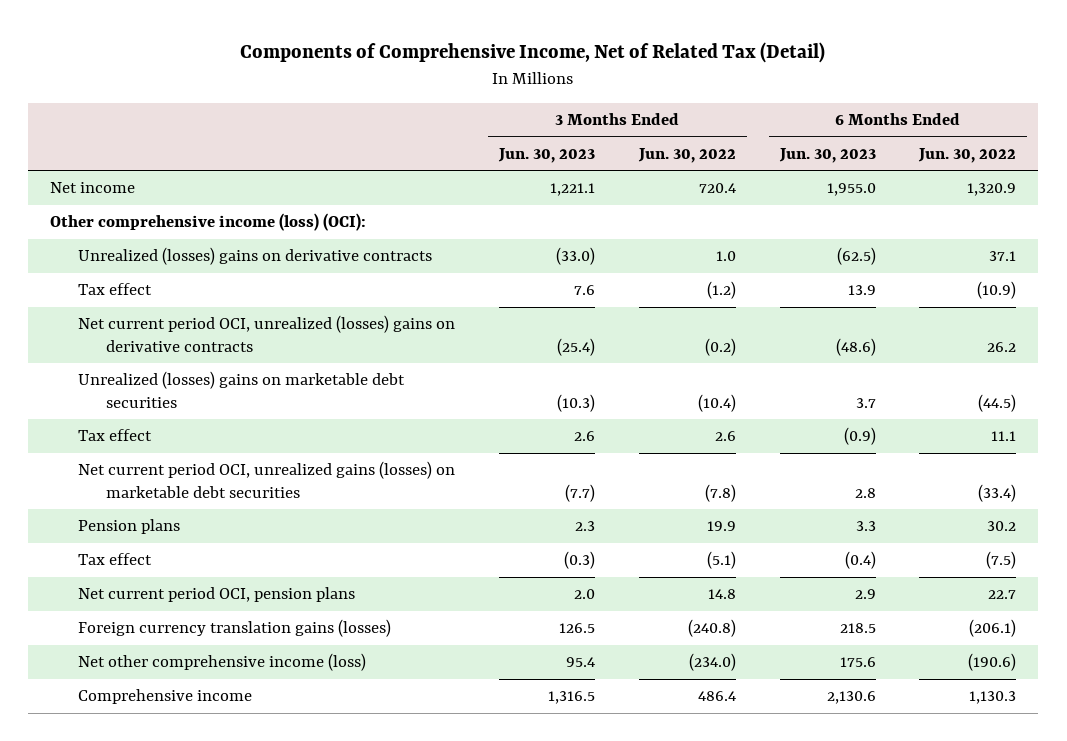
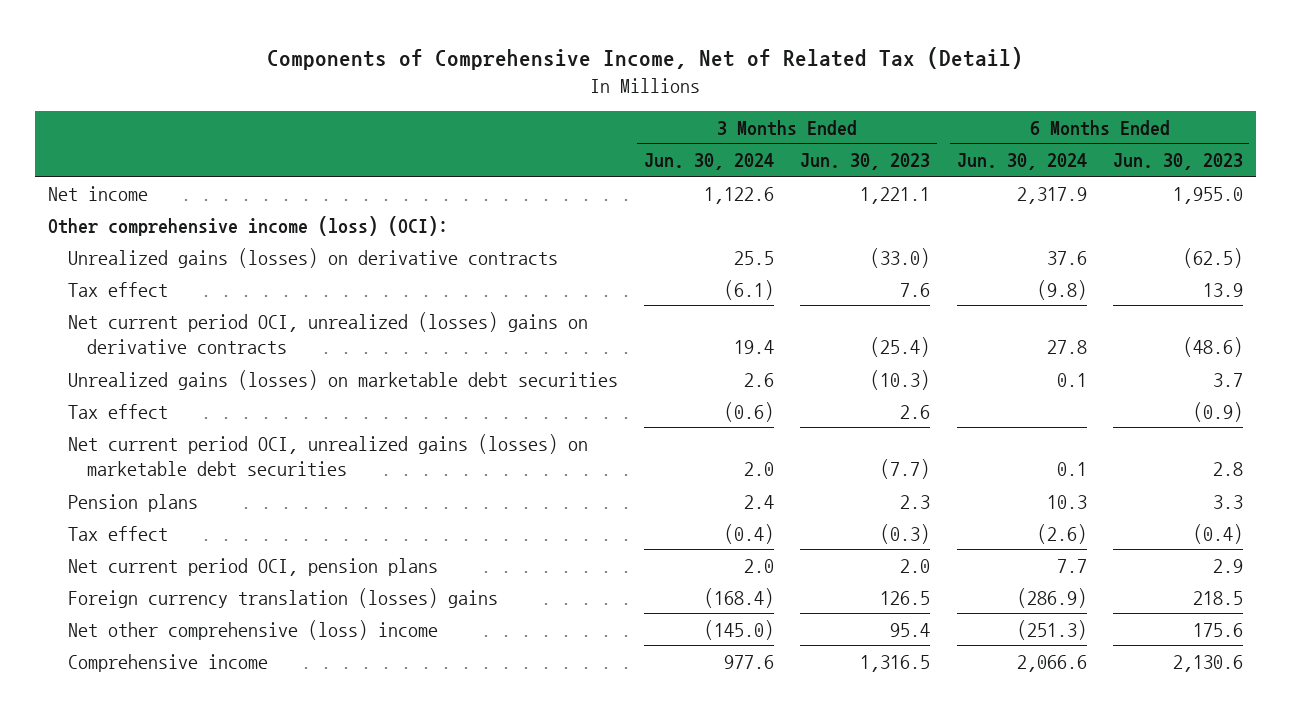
[637,147,736,163] Jun. 30, 2022 -> none
[918,147,1017,163] Jun. 30, 2022 -> none
none -> [643,153,774,171] Jun. 30, 2024
none -> [956,153,1087,171] Jun. 30, 2024
[78,247,433,266] Unrealized (losses) gains on derivative contracts -> [67,247,558,268] Unrealized gains (losses) on derivative contracts
[78,371,406,408] Unrealized (losses) gains on marketable debt securities -> [67,369,618,390] Unrealized gains (losses) on marketable debt securities
[78,619,392,638] Foreign currency translation gains (losses) -> [67,587,498,608] Foreign currency translation (losses) gains
[78,653,367,672] Net other comprehensive income (loss) -> [67,619,438,640] Net other comprehensive (loss) income

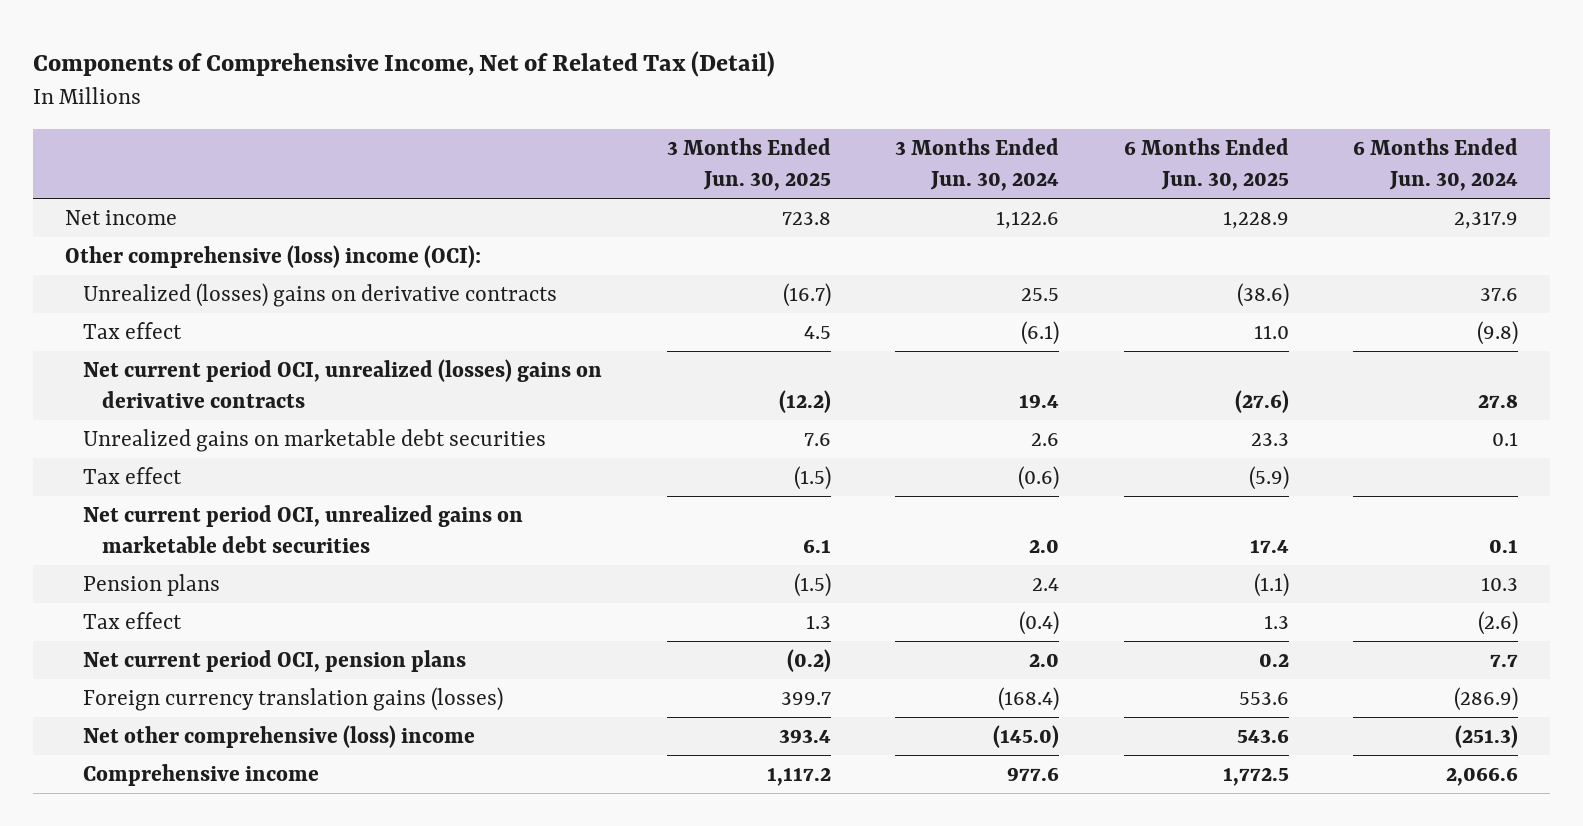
[800,153,931,171] Jun. 30, 2023 -> none
[1112,153,1243,171] Jun. 30, 2023 -> none
none -> [666,137,831,191] 3 Months Ended Jun. 30, 2025
none -> [1123,137,1289,191] 6 Months Ended Jun. 30, 2025
[47,215,448,236] Other comprehensive income (loss) (OCI): -> [65,245,482,269] Other comprehensive (loss) income (OCI):
[67,247,558,268] Unrealized gains (losses) on derivative contracts -> [83,283,558,308] Unrealized (losses) gains on derivative contracts
[67,369,618,390] Unrealized gains (losses) on marketable debt securities -> [83,429,547,453] Unrealized gains on marketable debt securities
[67,433,588,476] Net current period OCI, unrealized gains (losses) on marketable debt securities -> [83,505,524,554] Net current period OCI, unrealized gains on marketable debt securities
[67,587,498,608] Foreign currency translation (losses) gains -> [83,687,504,712] Foreign currency translation gains (losses)

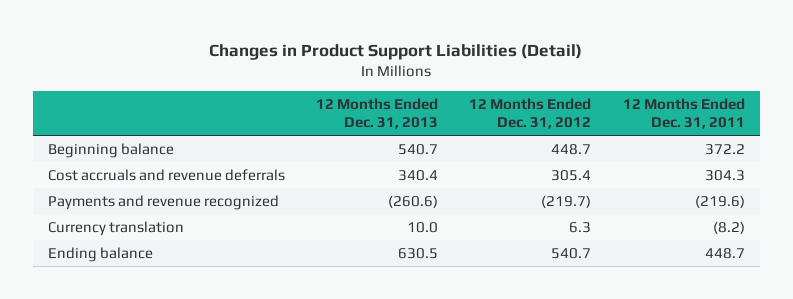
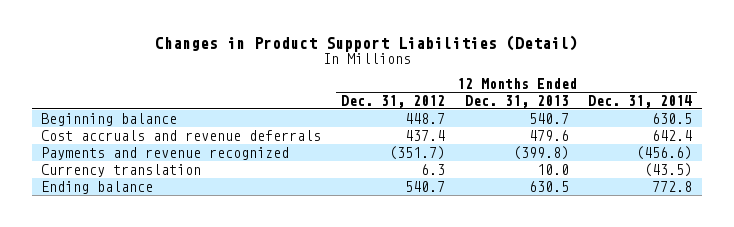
[622,97,745,130] 12 Months Ended Dec. 31, 2011 -> none
none -> [588,94,693,108] Dec. 31, 2014
[398,169,439,181] 340.4 -> [528,129,569,141] 479.6
[551,169,592,181] 305.4 -> [405,129,446,141] 437.4
[388,194,439,208] (260.6) -> [512,145,569,160] (399.8)
[541,194,592,208] (219.7) -> [389,145,446,160] (351.7)

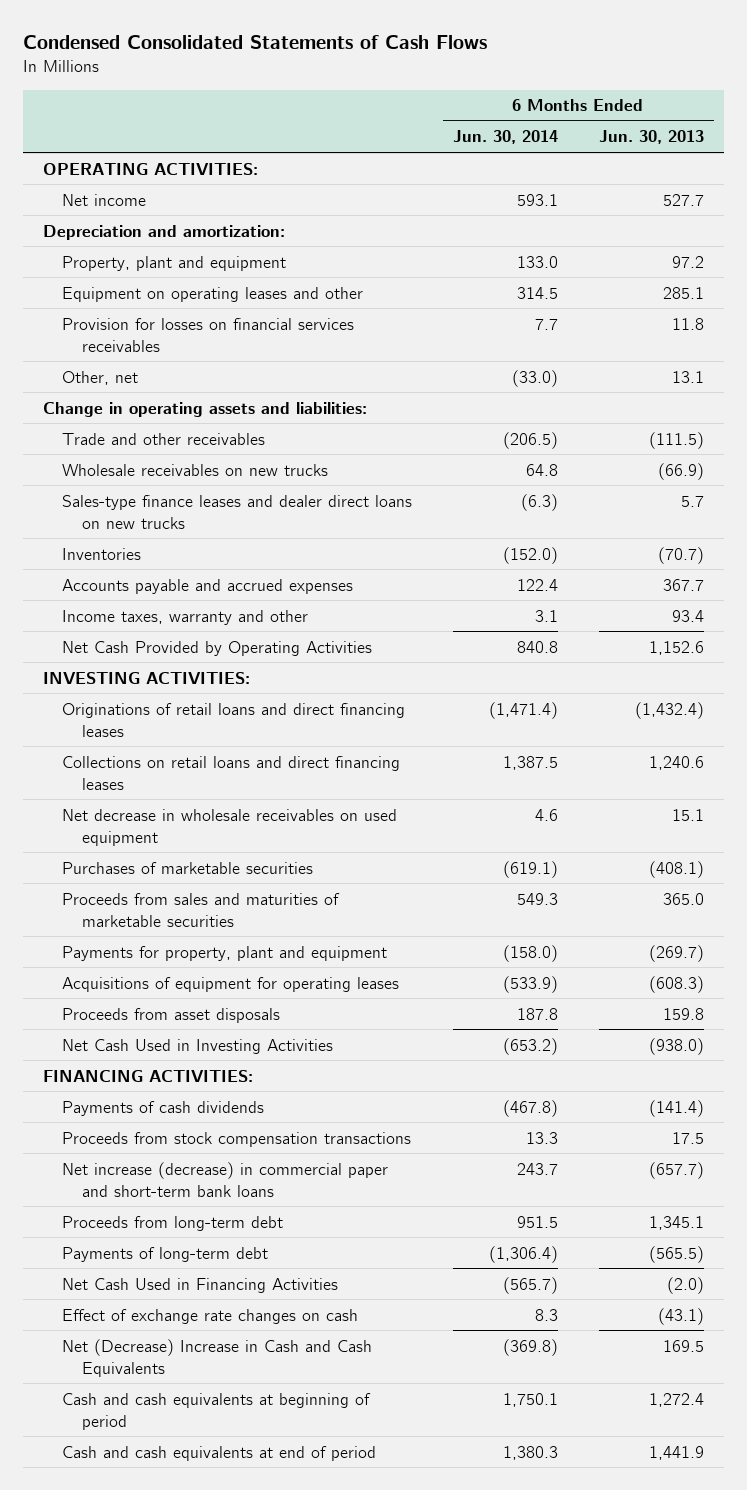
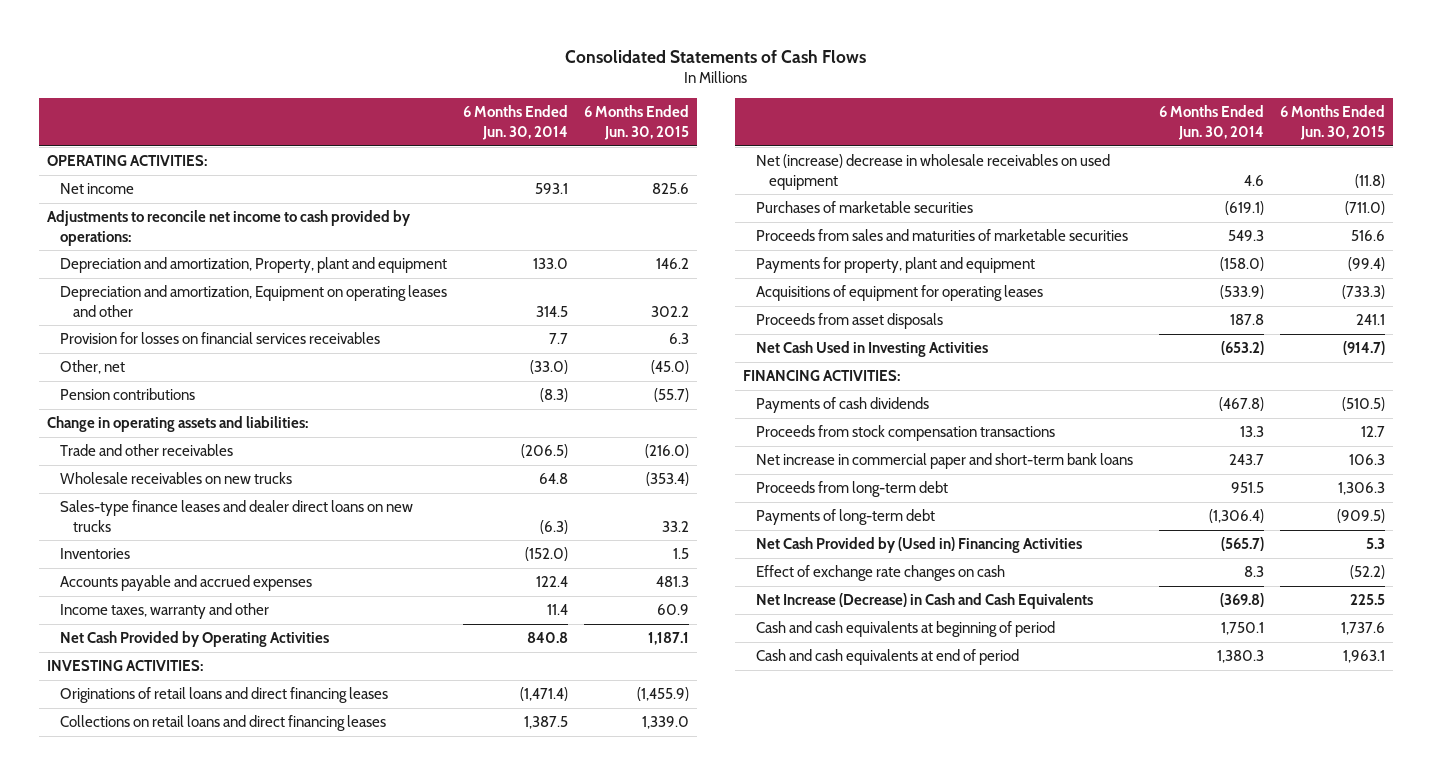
[22,35,487,50] Condensed Consolidated Statements of Cash Flows -> [564,49,866,63] Consolidated Statements of Cash Flows
[598,130,704,145] Jun. 30, 2013 -> none
none -> [584,105,690,141] 6 Months Ended Jun. 30, 2015
[43,224,286,240] Depreciation and amortization: -> none
none -> [47,210,412,246] Adjustments to reconcile net income to cash provided by operations:
[62,255,287,271] Property, plant and equipment -> [60,257,448,274] Depreciation and amortization, Property, plant and equipment
[62,286,364,302] Equipment on operating leases and other -> [60,285,448,317] Depreciation and amortization, Equipment on operating leases and other
none -> [60,388,196,401] Pension contributions
[534,609,558,622] 3.1 -> [547,604,569,616] 11.4
[62,808,398,846] Net decrease in wholesale receivables on used equipment -> [755,154,1110,190] Net (increase) decrease in wholesale receivables on used equipment
[62,1161,389,1197] Net increase (decrease) in commercial paper and short-term bank loans -> [755,453,1133,470] Net increase in commercial paper and short-term bank loans
[62,1277,339,1293] Net Cash Used in Financing Activities -> [755,537,1082,554] Net Cash Provided by (Used in) Financing Activities
[62,1338,373,1377] Net (Decrease) Increase in Cash and Cash Equivalents -> [755,593,1093,610] Net Increase (Decrease) in Cash and Cash Equivalents

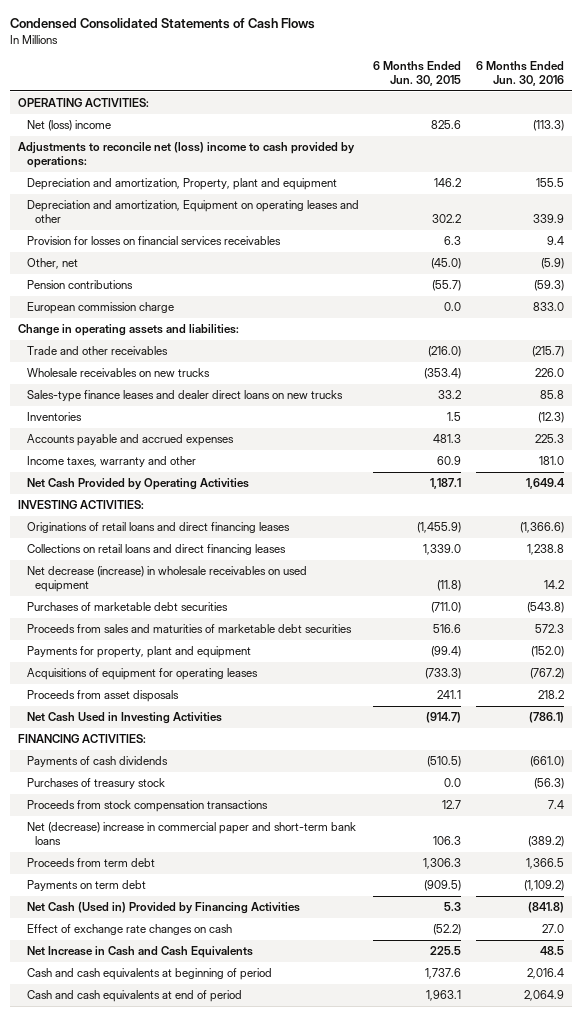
[564,49,866,63] Consolidated Statements of Cash Flows -> [10,18,316,30] Condensed Consolidated Statements of Cash Flows
[463,105,569,141] 6 Months Ended Jun. 30, 2014 -> none
none -> [476,60,565,87] 6 Months Ended Jun. 30, 2016
[60,183,135,195] Net income -> [26,120,111,132] Net (loss) income
[47,210,412,246] Adjustments to reconcile net income to cash provided by operations: -> [17,142,355,169] Adjustments to reconcile net (loss) income to cash provided by operations:
none -> [26,302,174,315] European commission charge
[755,154,1110,190] Net (increase) decrease in wholesale receivables on used equipment -> [26,566,307,593] Net decrease (increase) in wholesale receivables on used equipment
[755,201,973,214] Purchases of marketable securities -> [26,602,228,612] Purchases of marketable debt securities
[755,229,1128,242] Proceeds from sales and maturities of marketable securities -> [26,624,352,634] Proceeds from sales and maturities of marketable debt securities
none -> [26,778,165,790] Purchases of treasury stock
[755,453,1133,470] Net increase in commercial paper and short-term bank loans -> [26,822,356,846] Net (decrease) increase in commercial paper and short-term bank loans
[755,481,948,498] Proceeds from long-term debt -> [26,858,155,868] Proceeds from term debt
[755,509,935,526] Payments of long-term debt -> [26,880,146,892] Payments on term debt
[755,537,1082,554] Net Cash Provided by (Used in) Financing Activities -> [26,902,300,915] Net Cash (Used in) Provided by Financing Activities
[755,593,1093,610] Net Increase (Decrease) in Cash and Cash Equivalents -> [26,946,253,959] Net Increase in Cash and Cash Equivalents

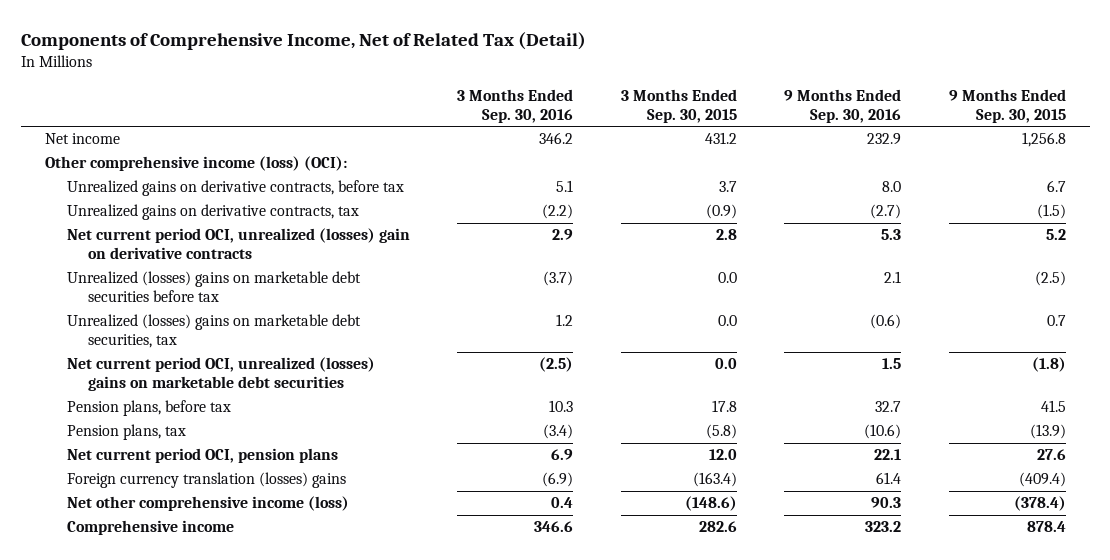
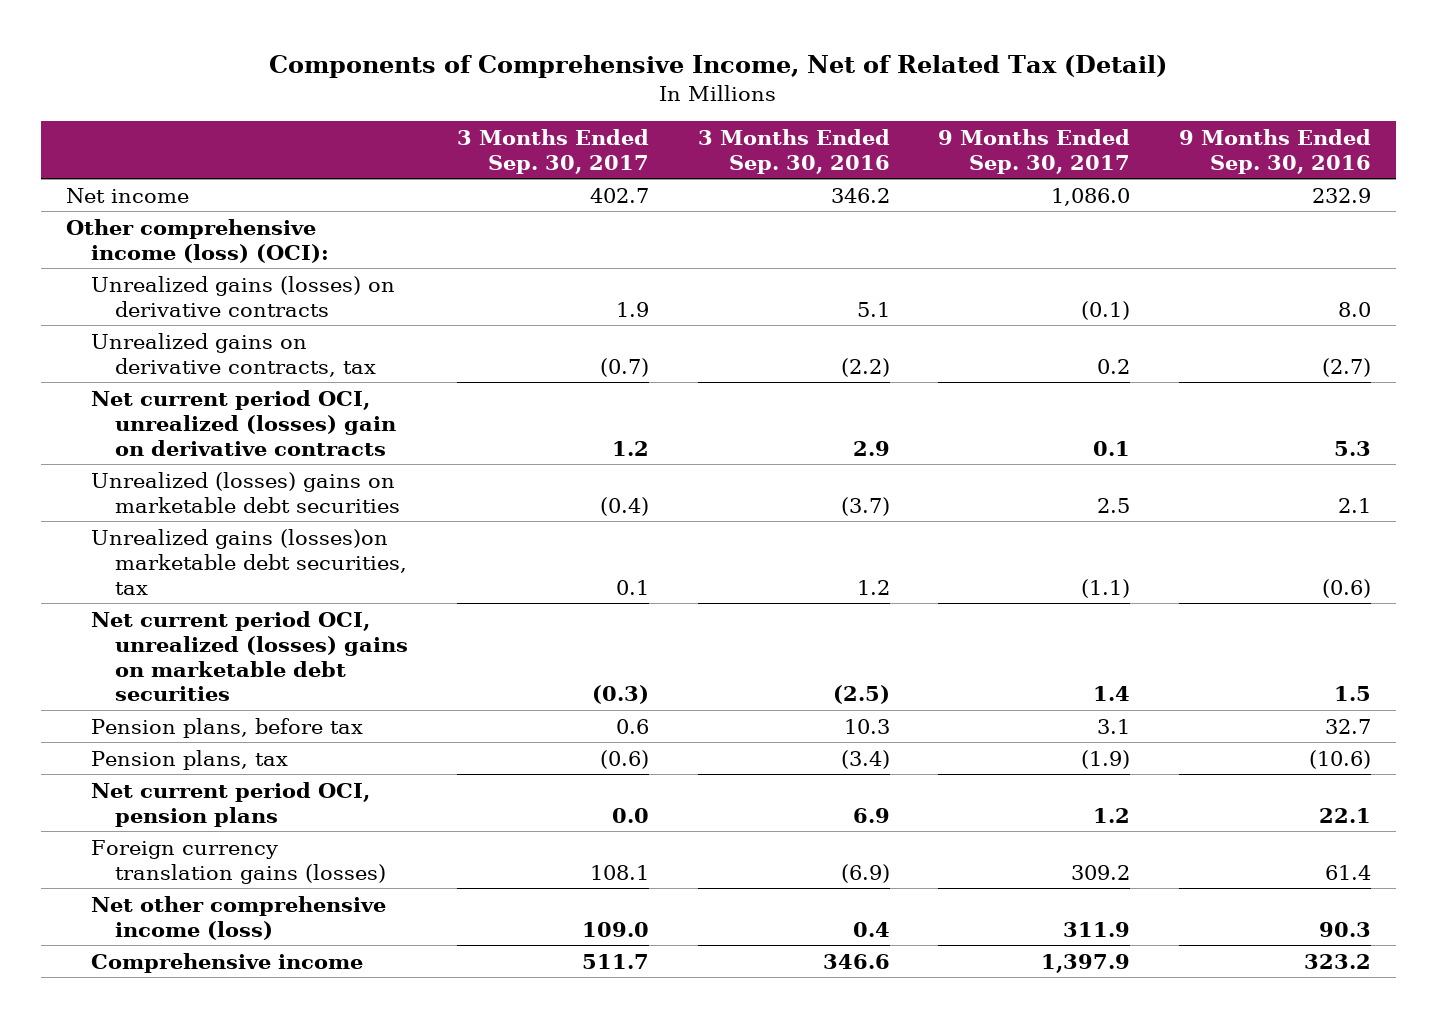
[620,88,737,123] 3 Months Ended Sep. 30, 2015 -> none
[948,88,1066,123] 9 Months Ended Sep. 30, 2015 -> none
none -> [457,128,650,174] 3 Months Ended Sep. 30, 2017
none -> [938,128,1131,174] 9 Months Ended Sep. 30, 2017
[66,180,404,197] Unrealized gains on derivative contracts, before tax -> [90,275,395,317] Unrealized gains (losses) on derivative contracts
[66,271,361,303] Unrealized (losses) gains on marketable debt securities before tax -> [90,471,401,513] Unrealized (losses) gains on marketable debt securities
[66,314,361,349] Unrealized (losses) gains on marketable debt securities, tax -> [90,528,408,595] Unrealized gains (losses)on marketable debt securities, tax
[66,472,346,489] Foreign currency translation (losses) gains -> [90,839,387,884] Foreign currency translation gains (losses)

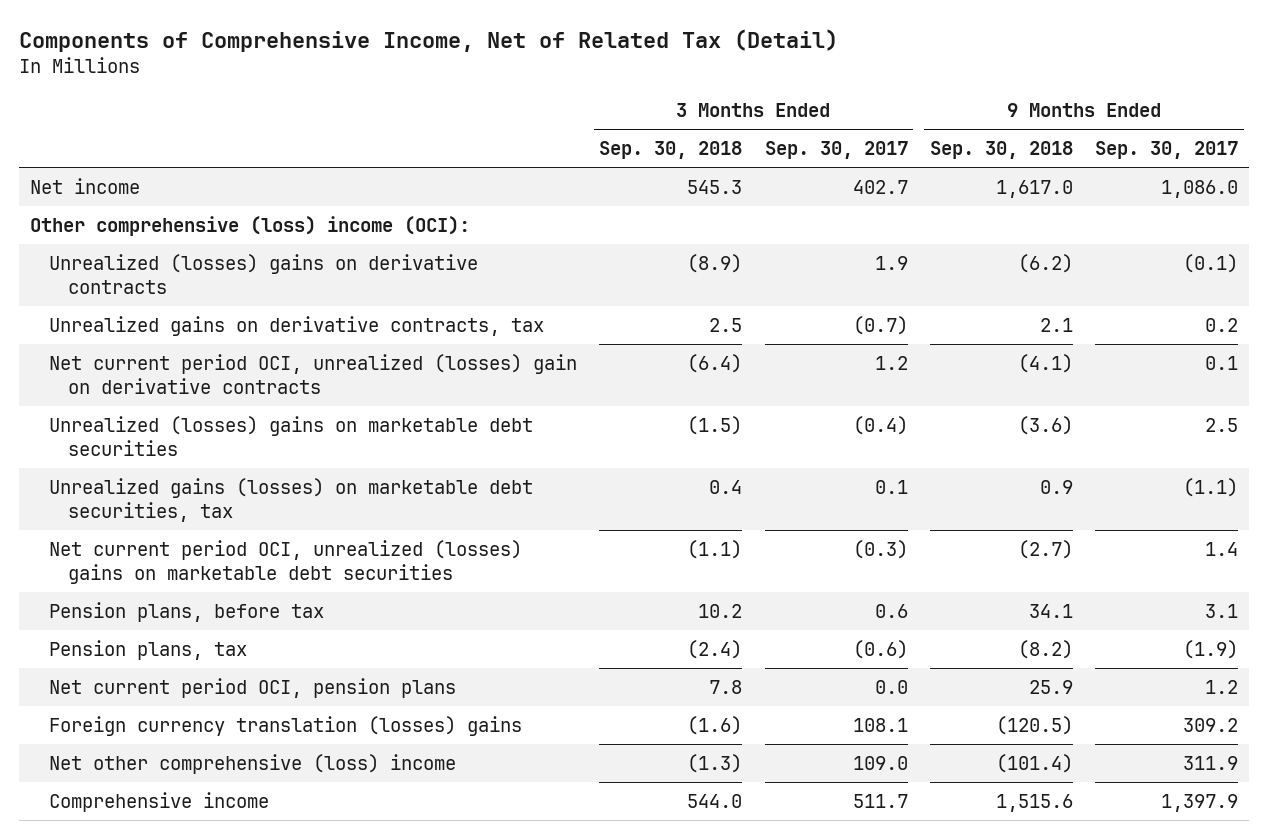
[697,128,890,174] 3 Months Ended Sep. 30, 2016 -> none
[1179,128,1372,174] 9 Months Ended Sep. 30, 2016 -> none
none -> [599,141,743,160] Sep. 30, 2018
none -> [929,141,1073,160] Sep. 30, 2018
[65,218,329,263] Other comprehensive income (loss) (OCI): -> [29,215,470,236] Other comprehensive (loss) income (OCI):
[90,275,395,317] Unrealized gains (losses) on derivative contracts -> [48,253,478,294] Unrealized (losses) gains on derivative contracts
[90,528,408,595] Unrealized gains (losses)on marketable debt securities, tax -> [48,477,533,522] Unrealized gains (losses) on marketable debt securities, tax
[90,839,387,884] Foreign currency translation gains (losses) -> [48,715,522,736] Foreign currency translation (losses) gains
[90,895,386,940] Net other comprehensive income (loss) -> [48,753,456,774] Net other comprehensive (loss) income

